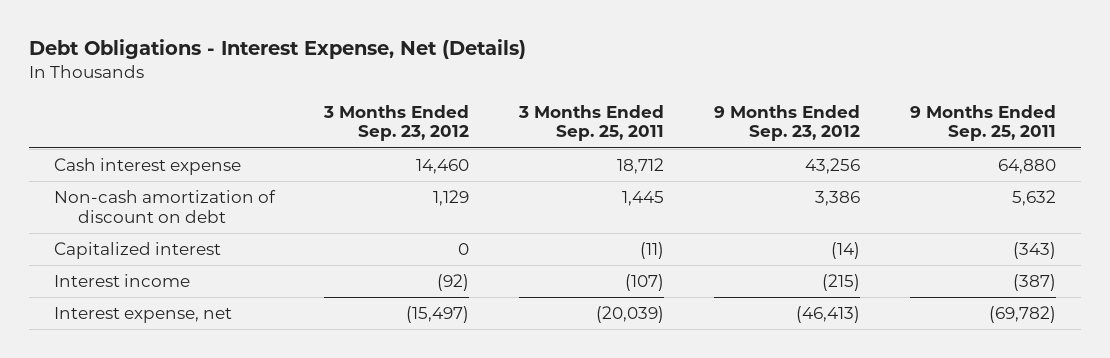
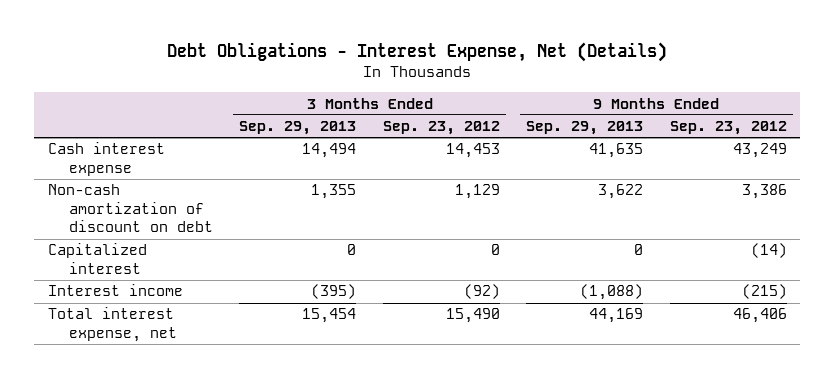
[518,104,665,142] 3 Months Ended Sep. 25, 2011 -> none
[910,104,1057,142] 9 Months Ended Sep. 25, 2011 -> none
none -> [239,121,357,136] Sep. 29, 2013
none -> [526,121,644,136] Sep. 29, 2013
[416,159,470,175] 14,460 -> [445,143,500,159] 14,453
[805,158,861,175] 43,256 -> [732,143,787,159] 43,249
[53,307,232,324] Interest expense, net -> [47,307,178,342] Total interest expense, net
[406,306,470,324] (15,497) -> [445,308,500,324] 15,490
[796,306,861,324] (46,413) -> [732,308,787,324] 46,406

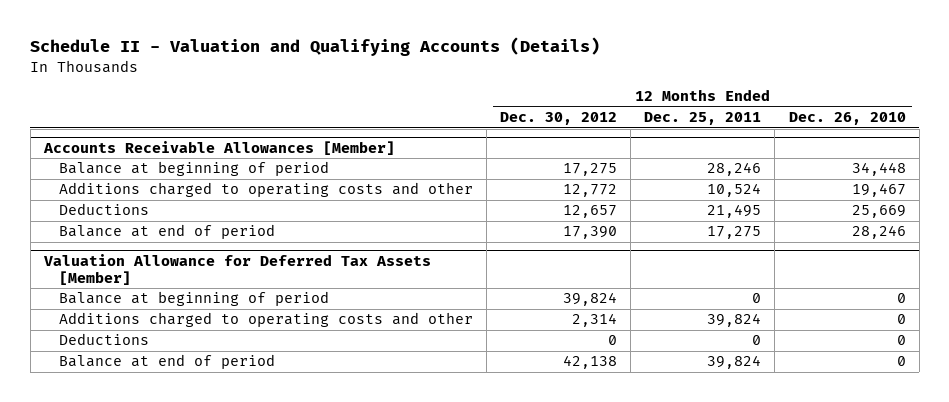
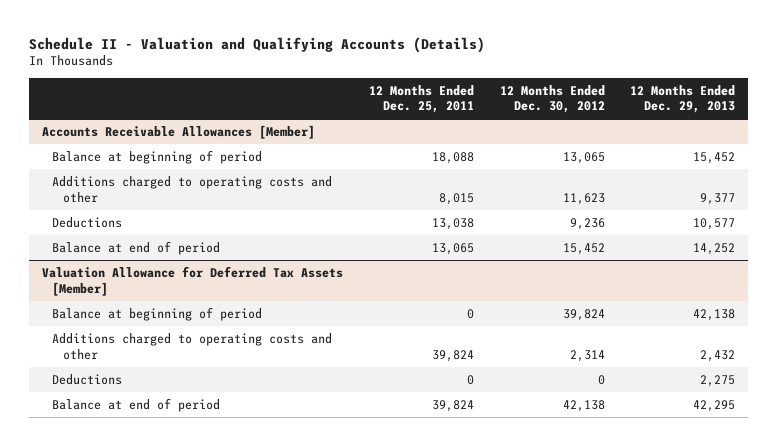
[788,112,906,126] Dec. 26, 2010 -> none
none -> [630,84,736,114] 12 Months Ended Dec. 29, 2013
[562,163,617,177] 17,275 -> [562,151,605,164] 13,065
[707,162,762,177] 28,246 -> [431,151,474,164] 18,088
[562,184,617,198] 12,772 -> [562,192,605,205] 11,623
[707,183,762,198] 10,524 -> [438,192,474,205] 8,015
[562,205,617,219] 12,657 -> [569,217,605,230] 9,236
[707,204,762,219] 21,495 -> [431,217,474,230] 13,038
[562,226,617,240] 17,390 -> [562,242,605,255] 15,452
[707,226,762,240] 17,275 -> [431,242,474,255] 13,065

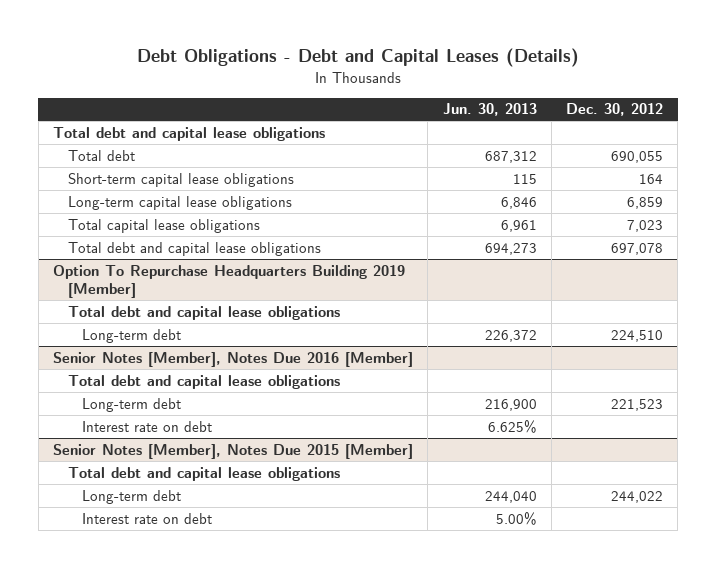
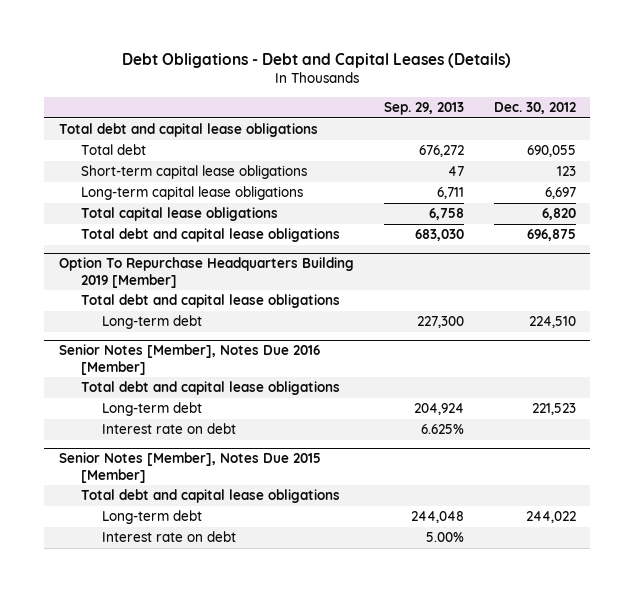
[442,103,537,117] Jun. 30, 2013 -> none
none -> [383,101,464,115] Sep. 29, 2013
[639,173,664,184] 164 -> [556,166,576,177] 123
[627,196,664,209] 6,859 -> [544,187,576,200] 6,697
[627,219,664,232] 7,023 -> [541,208,576,221] 6,820
[611,242,664,255] 697,078 -> [526,229,576,242] 696,875

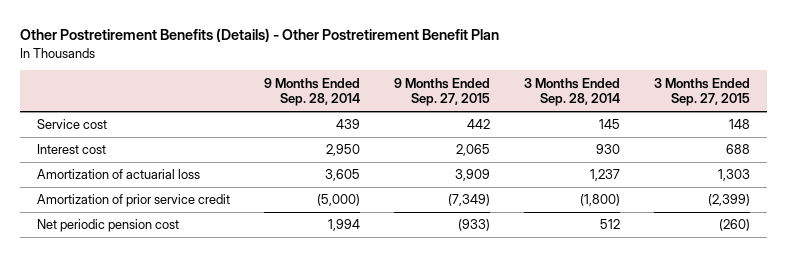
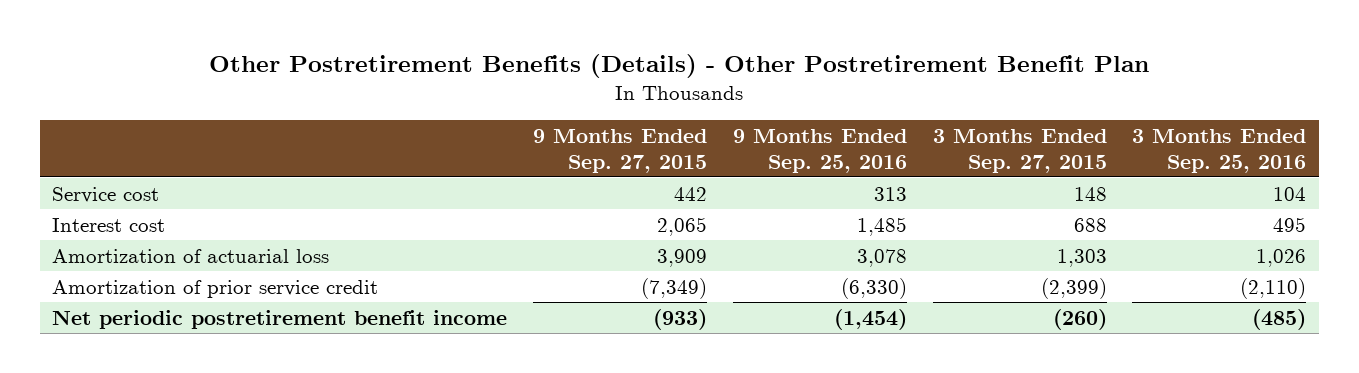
[264,77,361,107] 9 Months Ended Sep. 28, 2014 -> none
[523,77,620,107] 3 Months Ended Sep. 28, 2014 -> none
none -> [732,128,907,173] 9 Months Ended Sep. 25, 2016
none -> [1132,128,1307,173] 3 Months Ended Sep. 25, 2016
[37,219,180,233] Net periodic pension cost -> [52,309,508,329] Net periodic postretirement benefit income

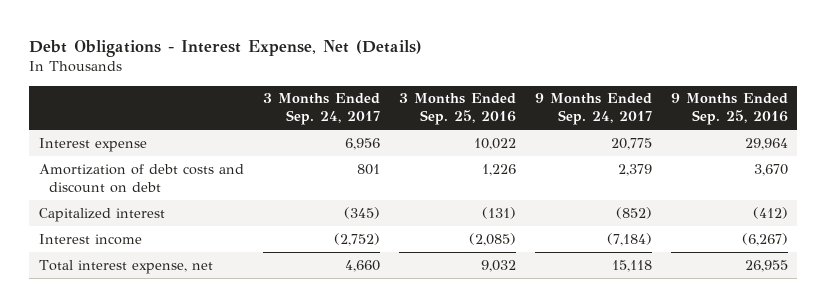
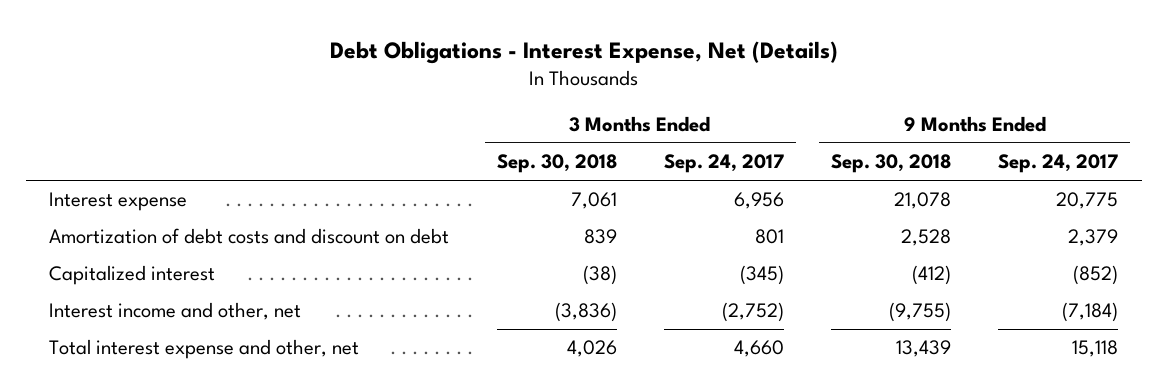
[398,93,516,126] 3 Months Ended Sep. 25, 2016 -> none
[670,93,788,126] 9 Months Ended Sep. 25, 2016 -> none
none -> [496,154,617,174] Sep. 30, 2018
none -> [831,154,952,174] Sep. 30, 2018
[38,233,142,245] Interest income -> [49,302,302,321] Interest income and other, net
[38,259,213,274] Total interest expense, net -> [49,339,360,360] Total interest expense and other, net

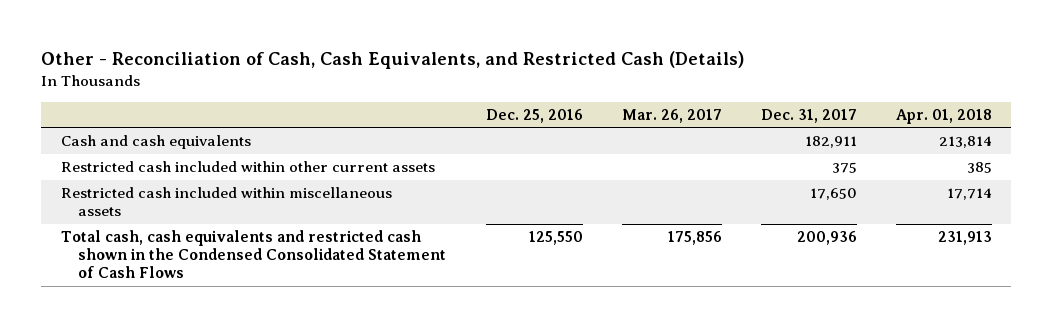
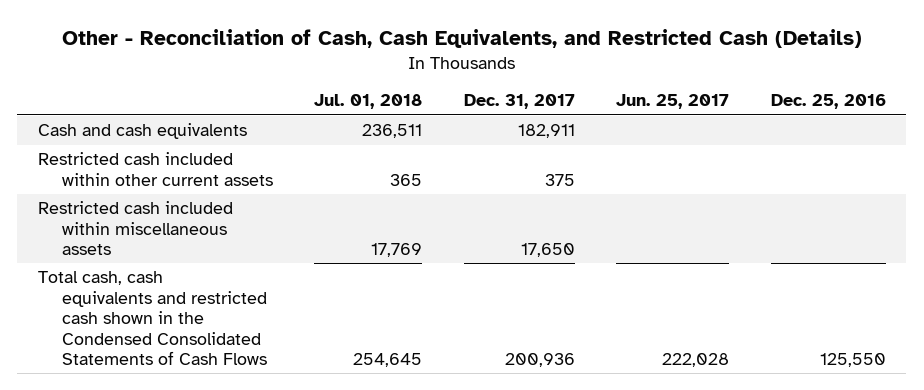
[621,109,722,124] Mar. 26, 2017 -> none
[895,109,992,125] Apr. 01, 2018 -> none
none -> [314,94,423,110] Jul. 01, 2018
none -> [616,94,730,110] Jun. 25, 2017
[60,230,447,279] Total cash, cash equivalents and restricted cash shown in the Condensed Consolidated Statement of Cash Flows -> [38,271,267,366] Total cash, cash equivalents and restricted cash shown in the Condensed Consolidated Statements of Cash Flows

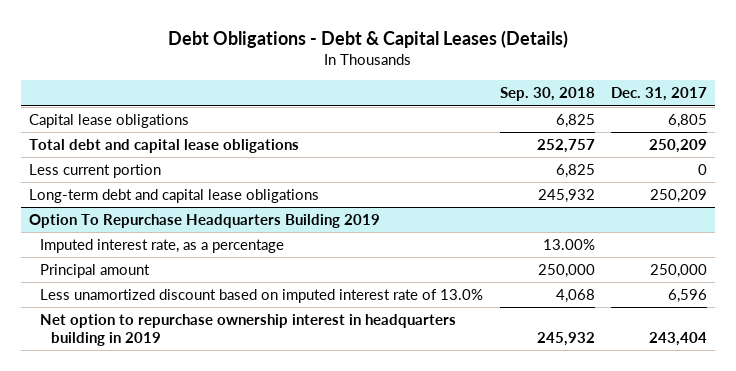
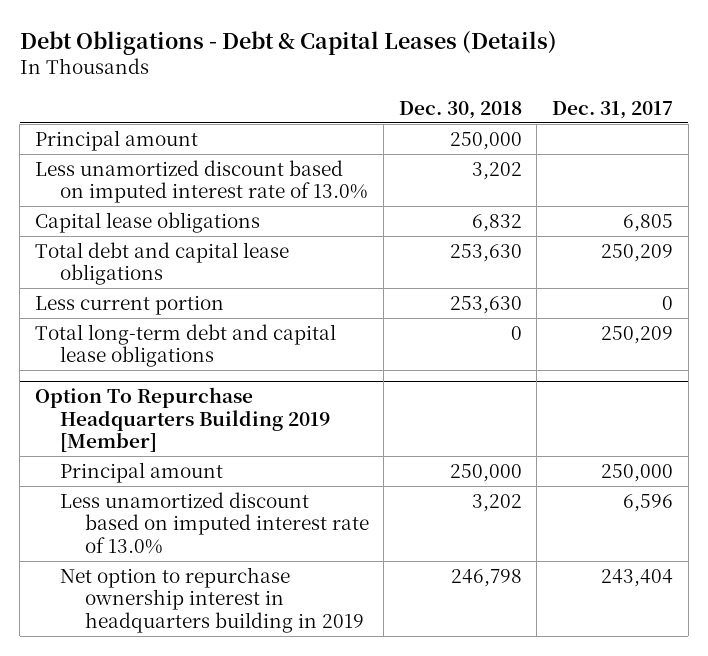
[499,87,595,102] Sep. 30, 2018 -> none
none -> [398,100,522,119] Dec. 30, 2018
none -> [34,129,198,151] Principal amount
none -> [34,159,368,204] Less unamortized discount based on imputed interest rate of 13.0%
[40,239,285,254] Imputed interest rate, as a percentage -> none
[29,189,320,204] Long-term debt and capital lease obligations -> [34,323,336,368] Total long-term debt and capital lease obligations
[29,214,381,229] Option To Repurchase Headquarters Building 2019 -> [34,387,330,453] Option To Repurchase Headquarters Building 2019 [Member]

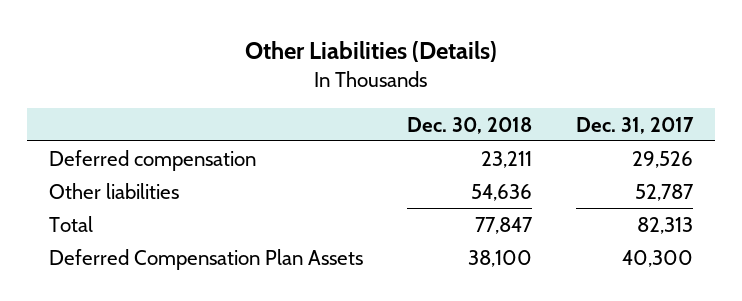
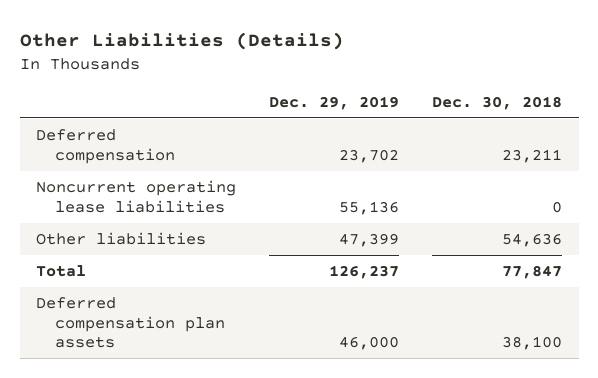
[576,116,695,134] Dec. 31, 2017 -> none
none -> [269,95,400,110] Dec. 29, 2019
none -> [36,180,237,213] Noncurrent operating lease liabilities
[49,248,364,270] Deferred Compensation Plan Assets -> [36,297,225,349] Deferred compensation plan assets

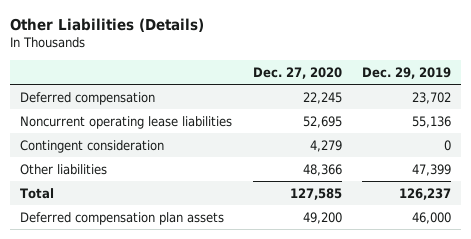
[432,95,563,110] Dec. 30, 2018 -> none
none -> [252,66,342,79] Dec. 27, 2020
none -> [20,139,165,153] Contingent consideration

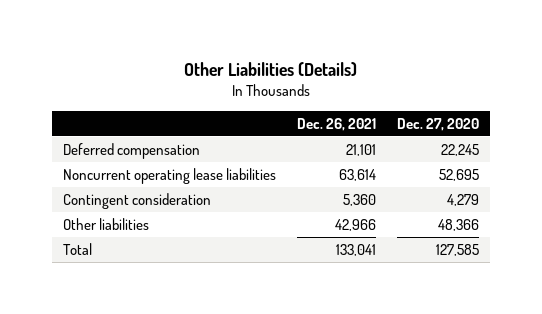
[361,66,451,79] Dec. 29, 2019 -> none
none -> [296,118,376,132] Dec. 26, 2021
[20,211,225,225] Deferred compensation plan assets -> none

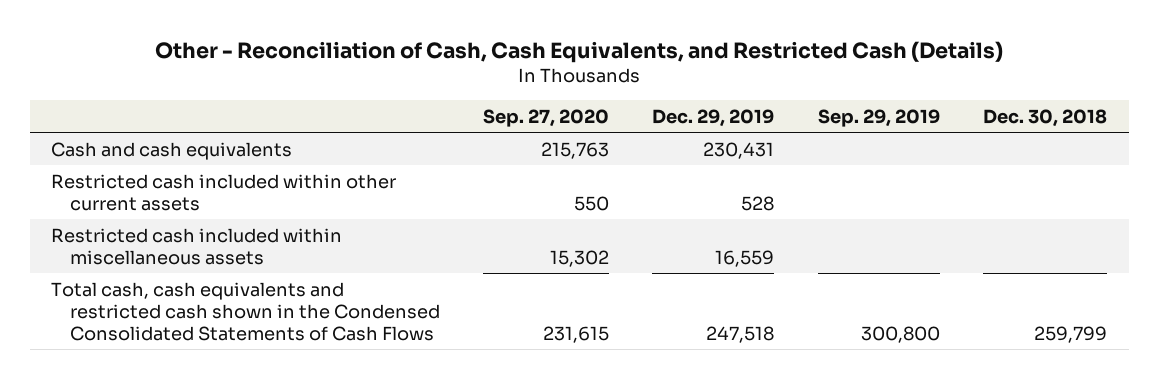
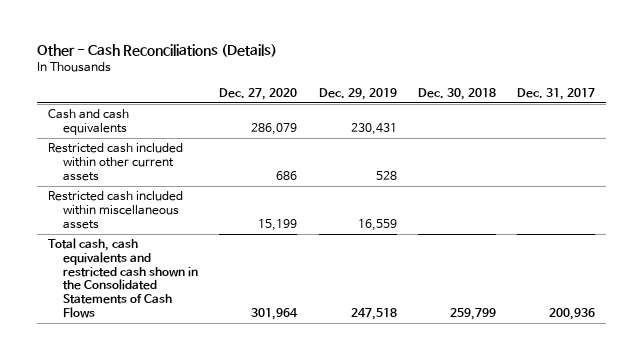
[155,40,1004,63] Other - Reconciliation of Cash, Cash Equivalents, and Restricted Cash (Details) -> [37,44,278,58] Other - Cash Reconciliations (Details)
[483,108,610,127] Sep. 27, 2020 -> none
[817,108,940,127] Sep. 29, 2019 -> none
none -> [219,87,298,100] Dec. 27, 2020
none -> [517,87,596,100] Dec. 31, 2017
[51,281,440,341] Total cash, cash equivalents and restricted cash shown in the Condensed Consolidated Statements of Cash Flows -> [47,238,198,318] Total cash, cash equivalents and restricted cash shown in the Consolidated Statements of Cash Flows

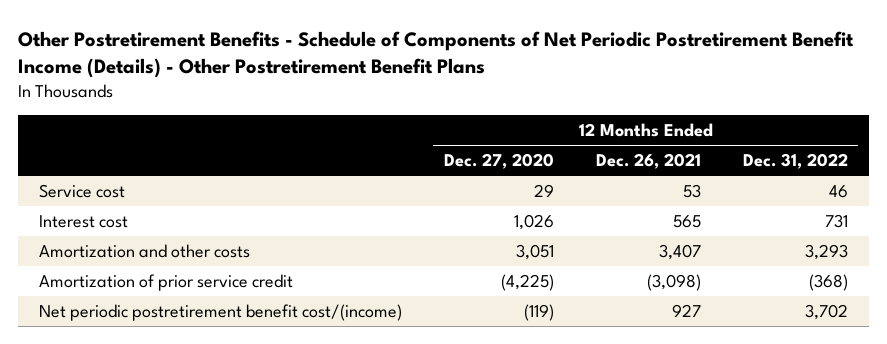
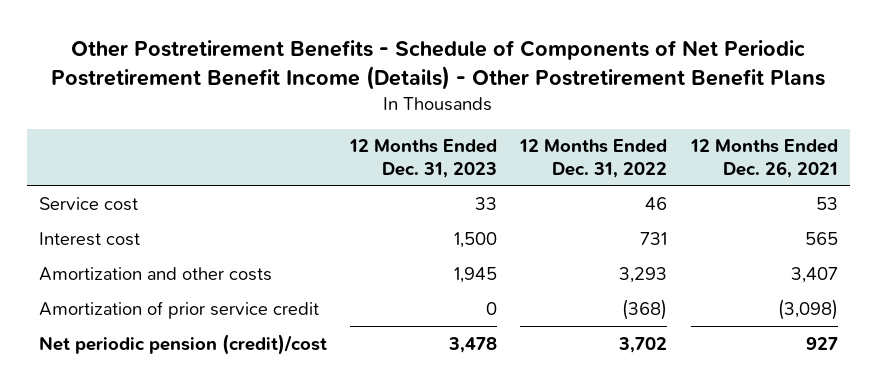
[443,153,554,170] Dec. 27, 2020 -> none
none -> [349,139,498,178] 12 Months Ended Dec. 31, 2023
[38,304,402,322] Net periodic postretirement benefit cost/(income) -> [38,333,327,355] Net periodic pension (credit)/cost

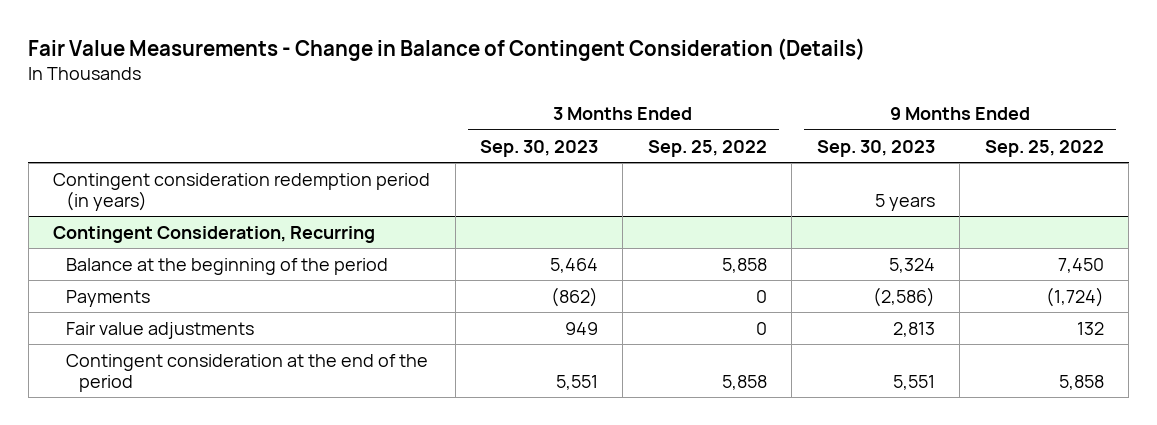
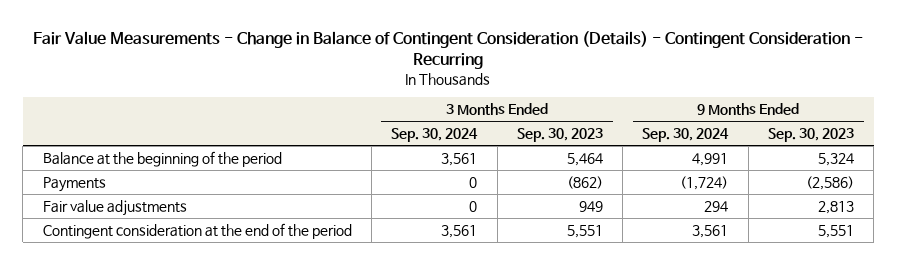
[28,37,866,61] Fair Value Measurements - Change in Balance of Contingent Consideration (Details) -> [33,31,864,70] Fair Value Measurements - Change in Balance of Contingent Consideration (Details) - Contingent Consideration - Recurring
[647,139,767,157] Sep. 25, 2022 -> none
[984,139,1104,157] Sep. 25, 2022 -> none
none -> [391,128,479,143] Sep. 30, 2024
none -> [642,128,730,143] Sep. 30, 2024
[53,172,431,211] Contingent consideration redemption period (in years) -> none
[53,225,376,243] Contingent Consideration, Recurring -> none

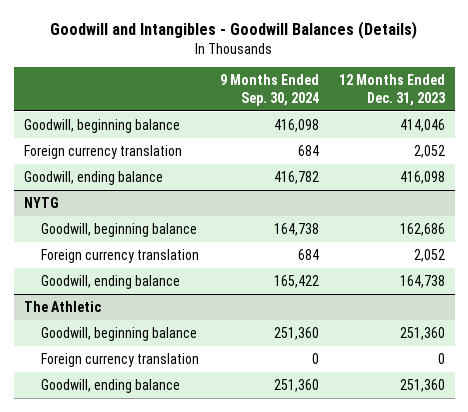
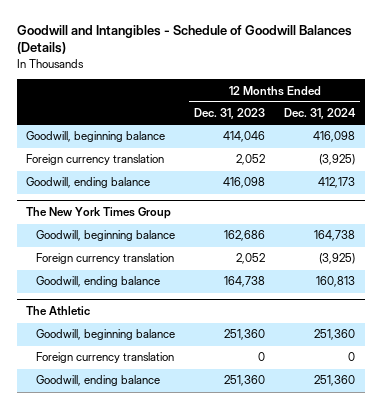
[50,21,418,40] Goodwill and Intangibles - Goodwill Balances (Details) -> [16,24,352,55] Goodwill and Intangibles - Schedule of Goodwill Balances (Details)
[219,74,319,106] 9 Months Ended Sep. 30, 2024 -> none
none -> [284,108,357,120] Dec. 31, 2024
[23,196,59,208] NYTG -> [26,207,172,220] The New York Times Group

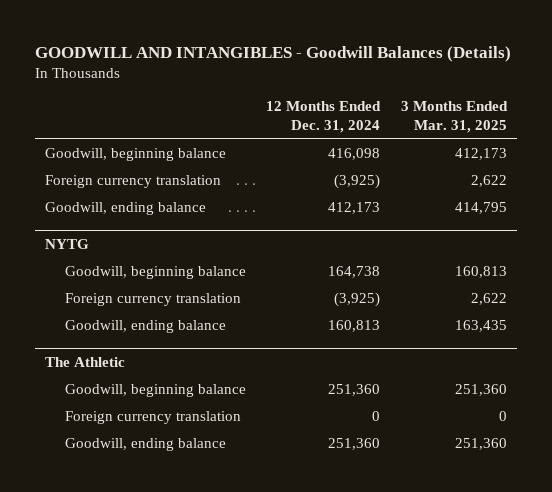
[16,24,352,55] Goodwill and Intangibles - Schedule of Goodwill Balances (Details) -> [34,45,511,62] GOODWILL AND INTANGIBLES - Goodwill Balances (Details)
[194,108,266,120] Dec. 31, 2023 -> none
none -> [400,101,508,133] 3 Months Ended Mar. 31, 2025
[26,207,172,220] The New York Times Group -> [45,238,90,249] NYTG

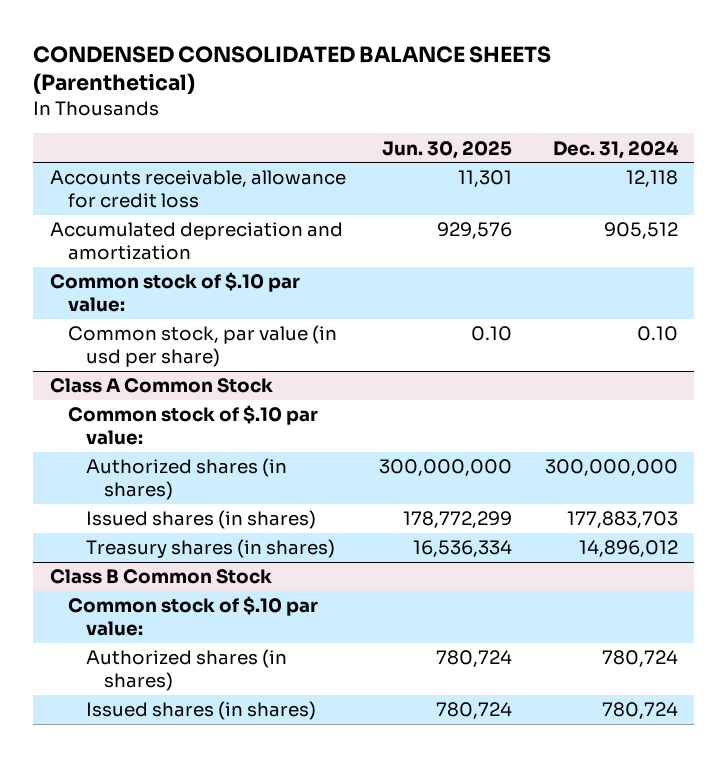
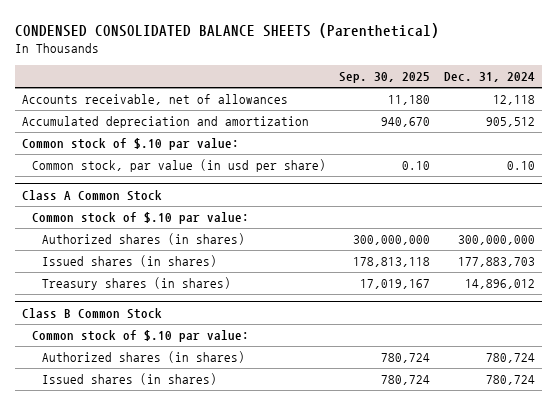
[381,140,512,159] Jun. 30, 2025 -> none
none -> [339,71,431,83] Sep. 30, 2025
[49,170,346,209] Accounts receivable, allowance for credit loss -> [22,94,289,106] Accounts receivable, net of allowances

